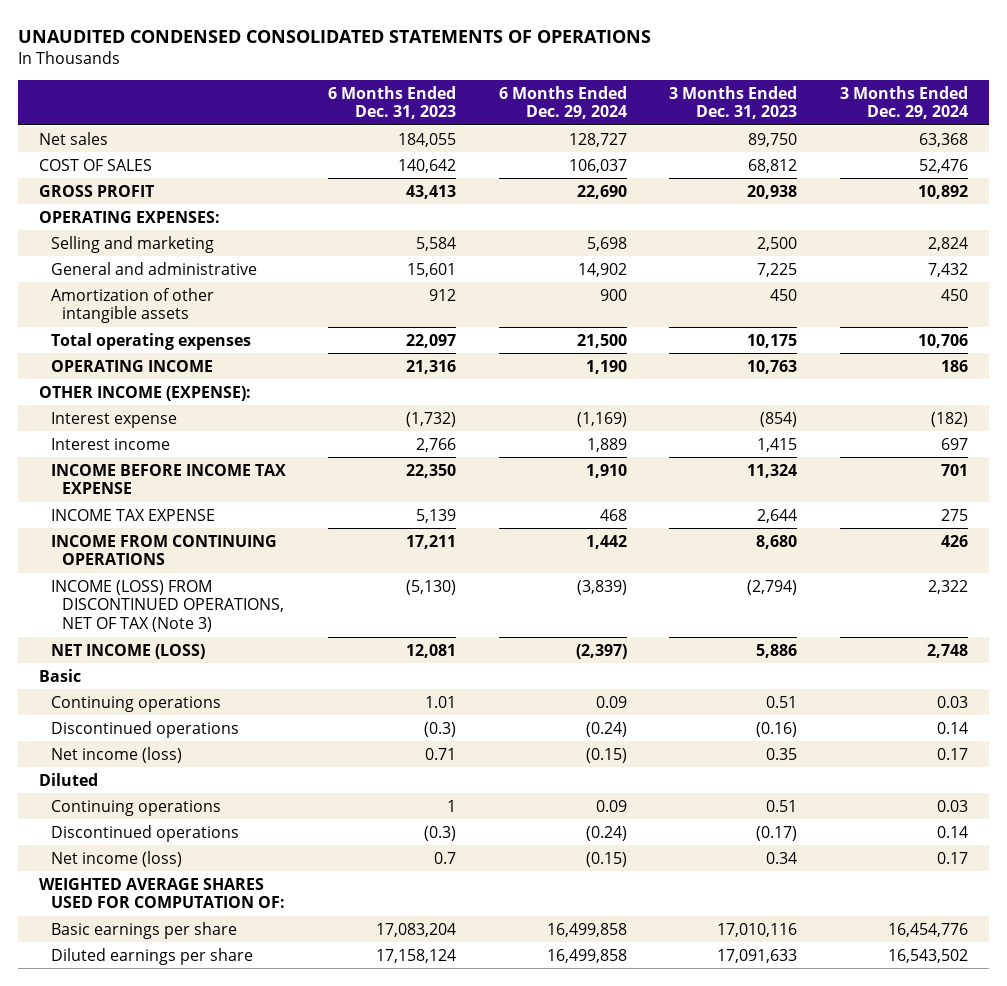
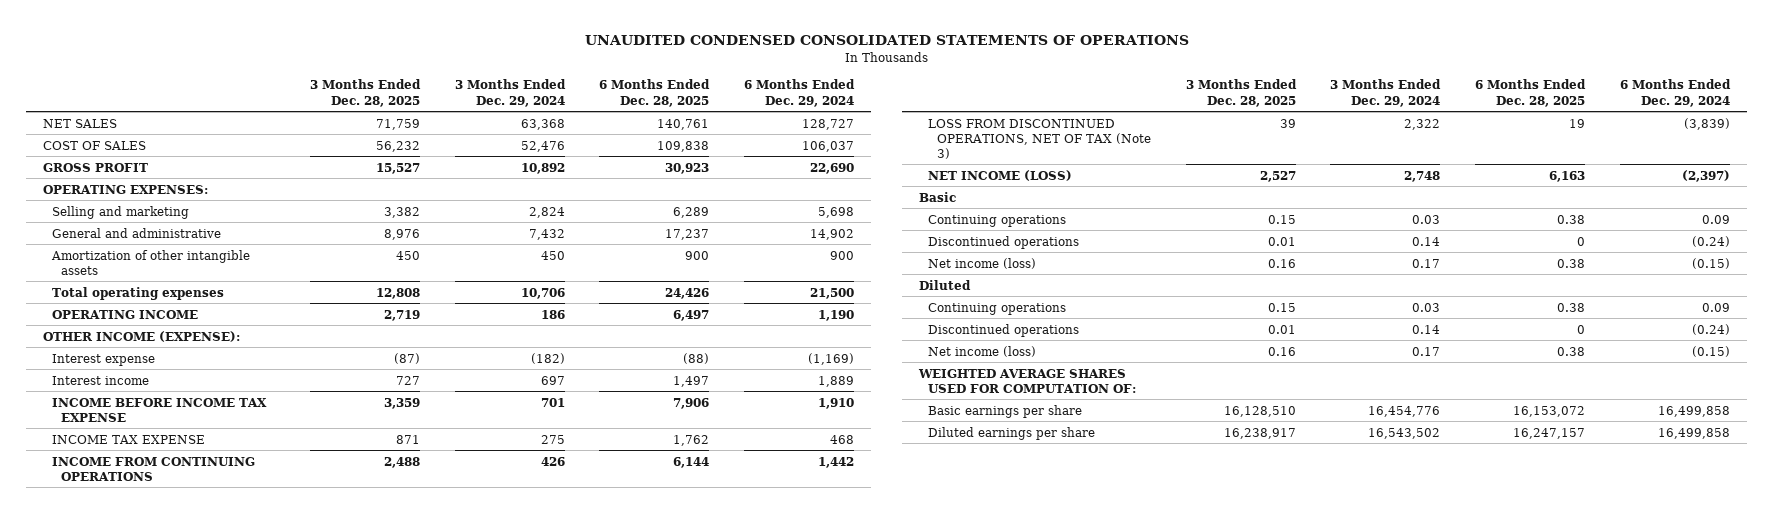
[328,85,457,120] 6 Months Ended Dec. 31, 2023 -> none
[669,85,798,120] 3 Months Ended Dec. 31, 2023 -> none
none -> [309,79,421,107] 3 Months Ended Dec. 28, 2025
none -> [599,79,711,107] 6 Months Ended Dec. 28, 2025
[39,131,109,145] Net sales -> [43,118,118,128] NET SALES
[50,579,284,632] INCOME (LOSS) FROM DISCONTINUED OPERATIONS, NET OF TAX (Note 3) -> [928,118,1151,159] LOSS FROM DISCONTINUED OPERATIONS, NET OF TAX (Note 3)

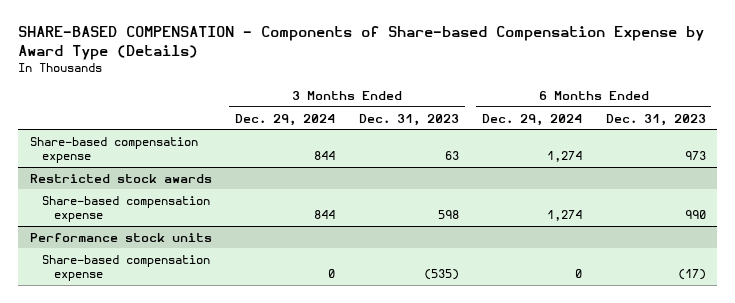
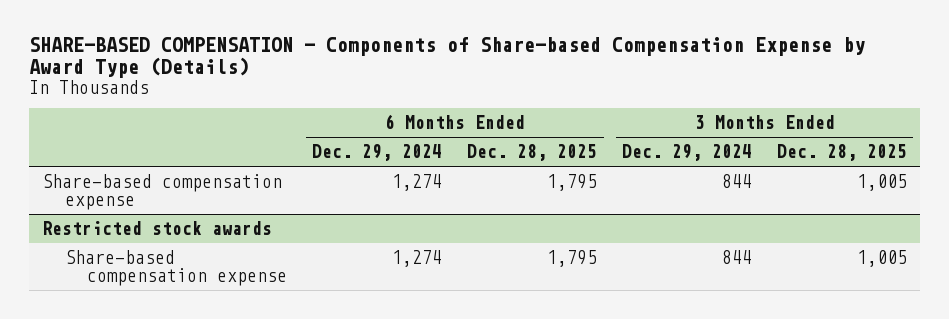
[358,113,459,126] Dec. 31, 2023 -> none
[605,113,706,126] Dec. 31, 2023 -> none
none -> [467,144,598,162] Dec. 28, 2025
none -> [777,144,908,162] Dec. 28, 2025
[29,232,212,242] Performance stock units -> none
[42,254,211,282] Share-based compensation expense -> none

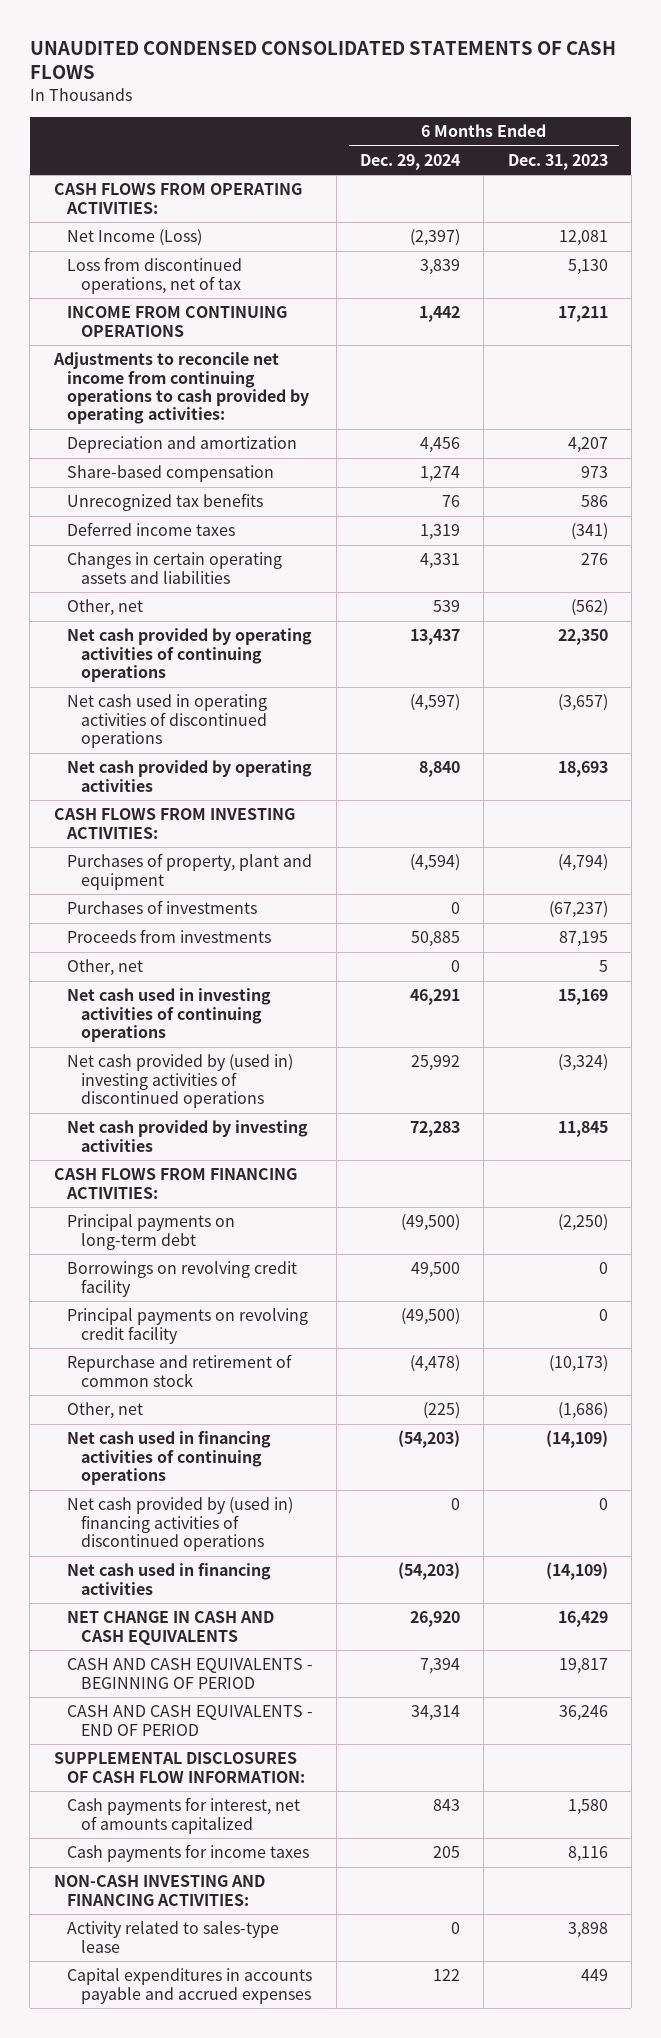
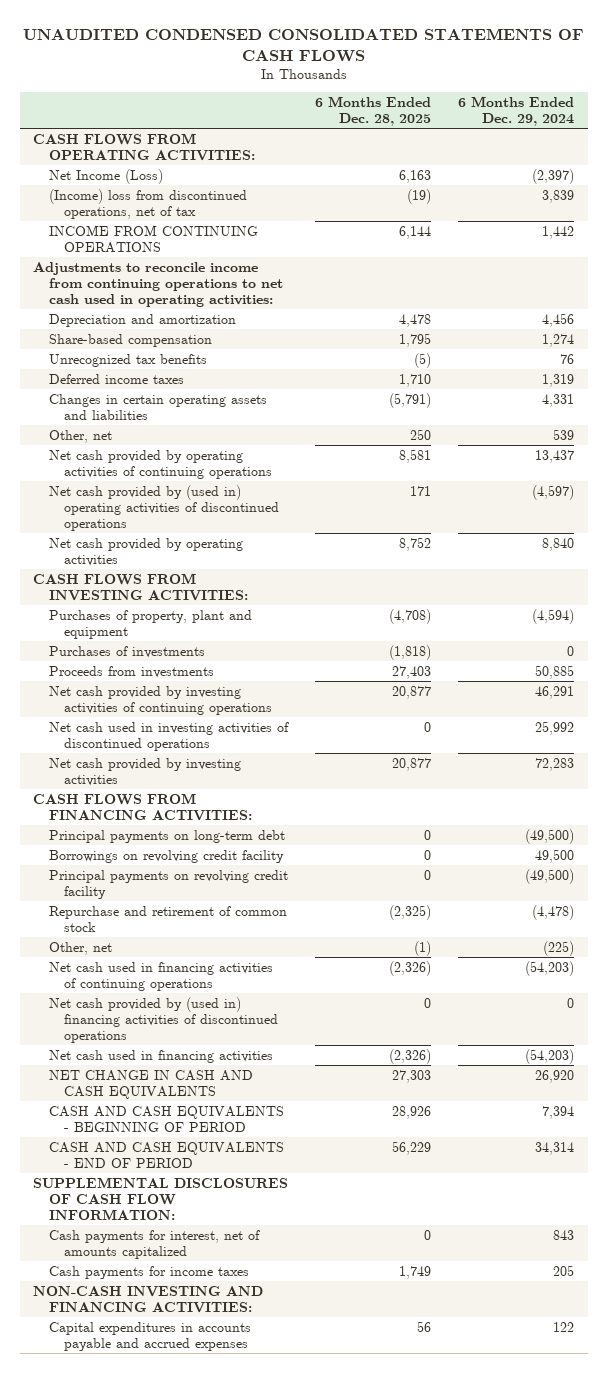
[507,153,608,170] Dec. 31, 2023 -> none
none -> [315,95,432,127] 6 Months Ended Dec. 28, 2025
[67,257,243,294] Loss from discontinued operations, net of tax -> [48,188,247,219] (Income) loss from discontinued operations, net of tax
[52,352,310,425] Adjustments to reconcile net income from continuing operations to cash provided by operating activities: -> [33,261,283,307] Adjustments to reconcile income from continuing operations to net cash used in operating activities:
[67,694,268,748] Net cash used in operating activities of discontinued operations -> [48,484,280,531] Net cash provided by (used in) operating activities of discontinued operations
[67,959,144,977] Other, net -> none
[67,988,272,1042] Net cash used in investing activities of continuing operations -> [48,685,273,715] Net cash provided by investing activities of continuing operations
[67,1054,294,1108] Net cash provided by (used in) investing activities of discontinued operations -> [48,721,289,751] Net cash used in investing activities of discontinued operations
[67,1921,280,1953] Activity related to sales-type lease -> none

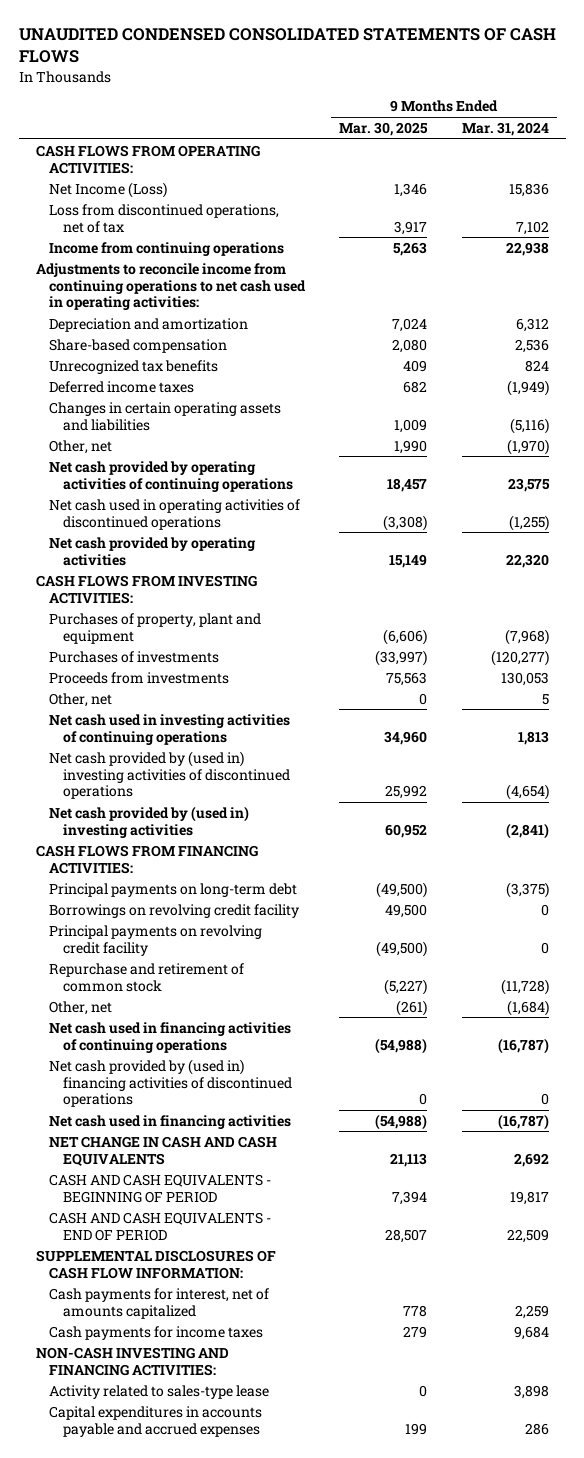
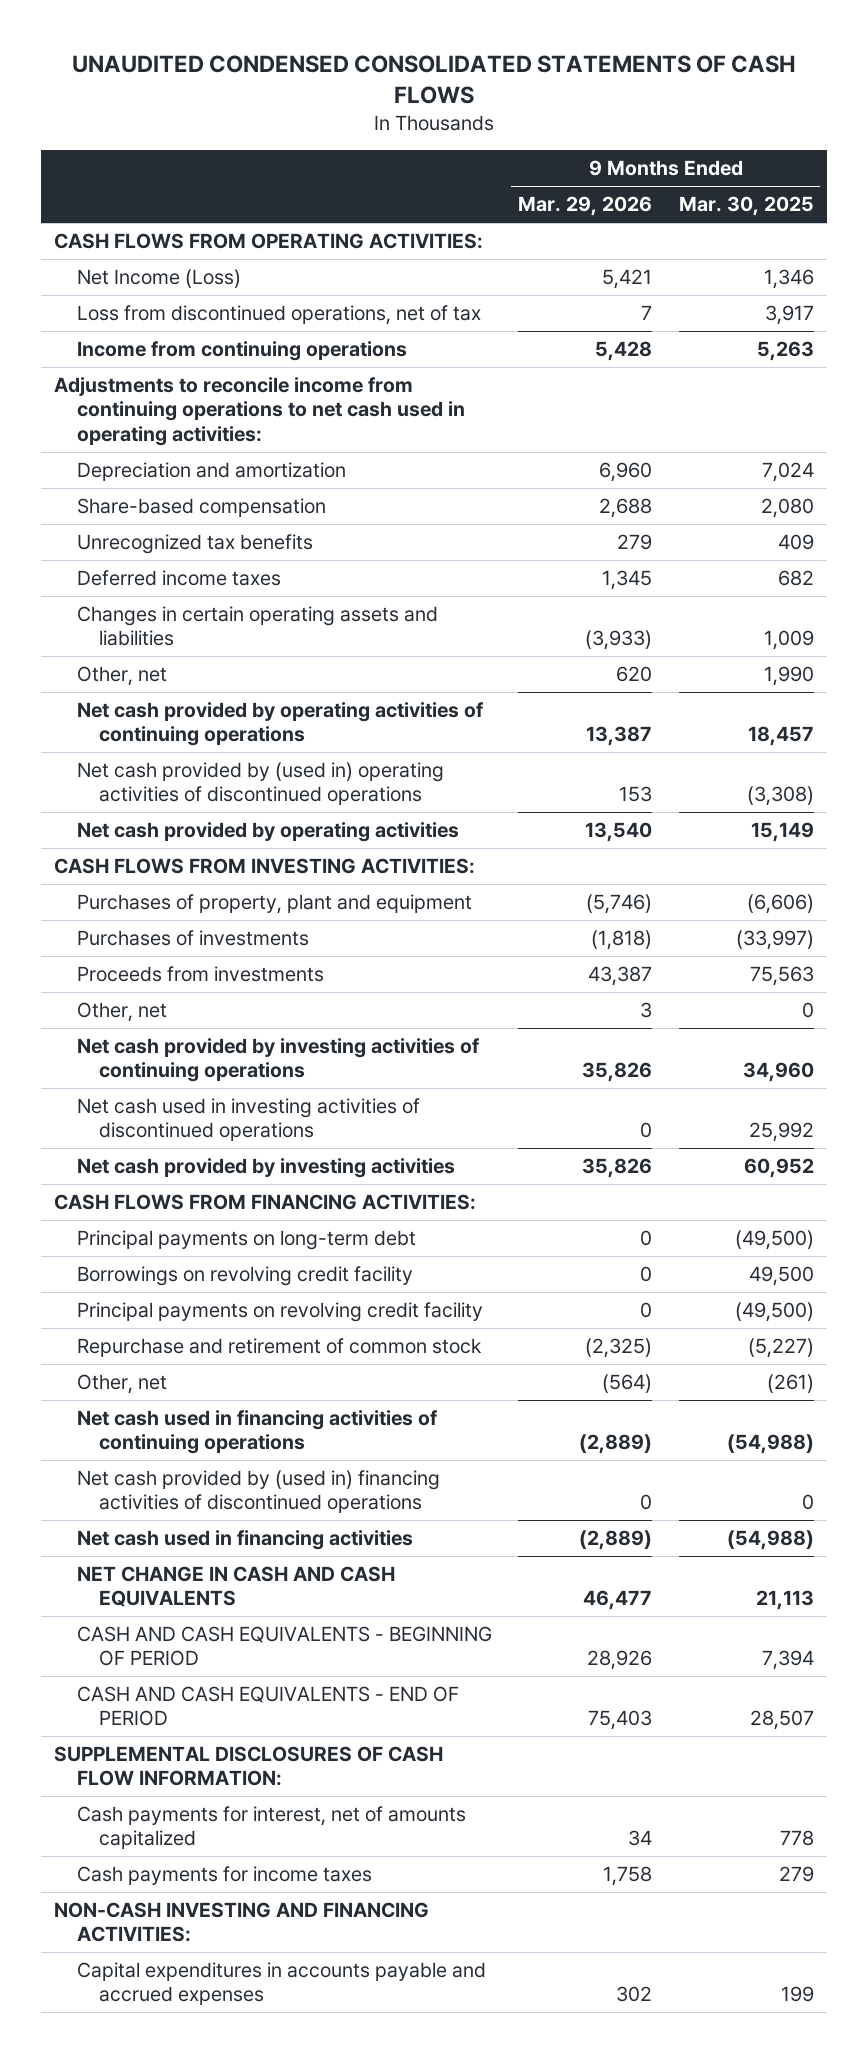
[461,121,549,136] Mar. 31, 2024 -> none
none -> [518,196,653,217] Mar. 29, 2026
[49,498,301,530] Net cash used in operating activities of discontinued operations -> [76,762,444,806] Net cash provided by (used in) operating activities of discontinued operations
[49,713,291,745] Net cash used in investing activities of continuing operations -> [76,1038,479,1083] Net cash provided by investing activities of continuing operations
[49,750,290,800] Net cash provided by (used in) investing activities of discontinued operations -> [76,1098,420,1142] Net cash used in investing activities of discontinued operations
[49,805,250,838] Net cash provided by (used in) investing activities -> [76,1158,455,1179] Net cash provided by investing activities
[49,1384,270,1399] Activity related to sales-type lease -> none

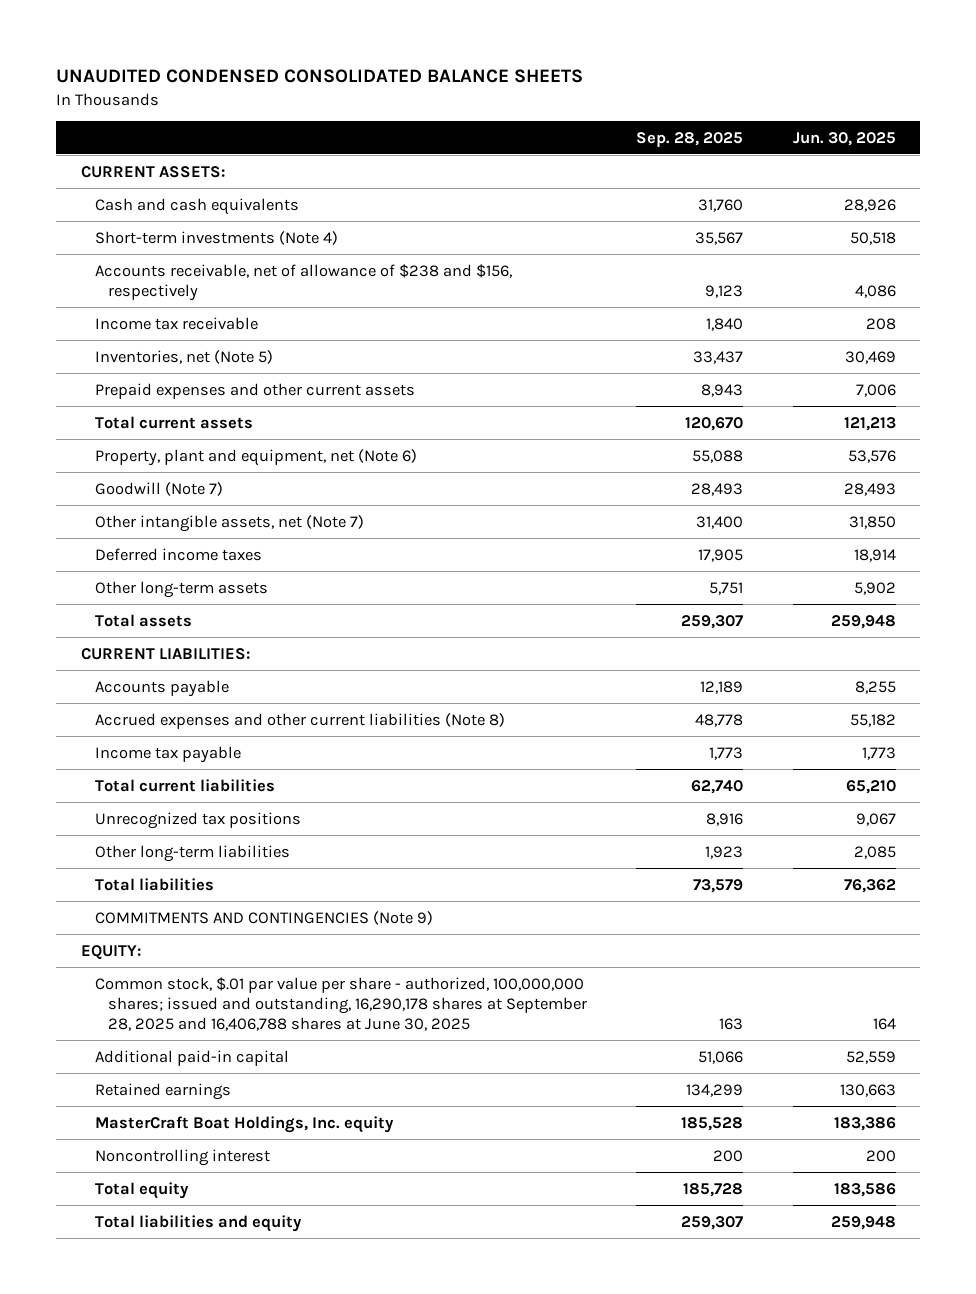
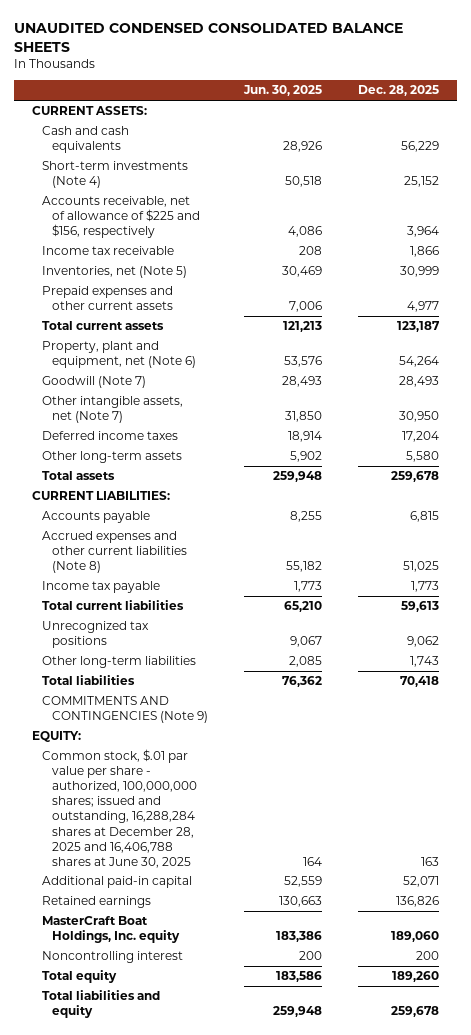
[636,131,744,147] Sep. 28, 2025 -> none
none -> [358,85,440,97] Dec. 28, 2025
[94,263,512,301] Accounts receivable, net of allowance of $238 and $156, respectively -> [42,196,201,239] Accounts receivable, net of allowance of $225 and $156, respectively
[94,976,588,1032] Common stock, $.01 par value per share - authorized, 100,000,000 shares; issued and outstanding, 16,290,178 shares at September 28, 2025 and 16,406,788 shares at June 30, 2025 -> [42,749,198,868] Common stock, $.01 par value per share - authorized, 100,000,000 shares; issued and outstanding, 16,288,284 shares at December 28, 2025 and 16,406,788 shares at June 30, 2025

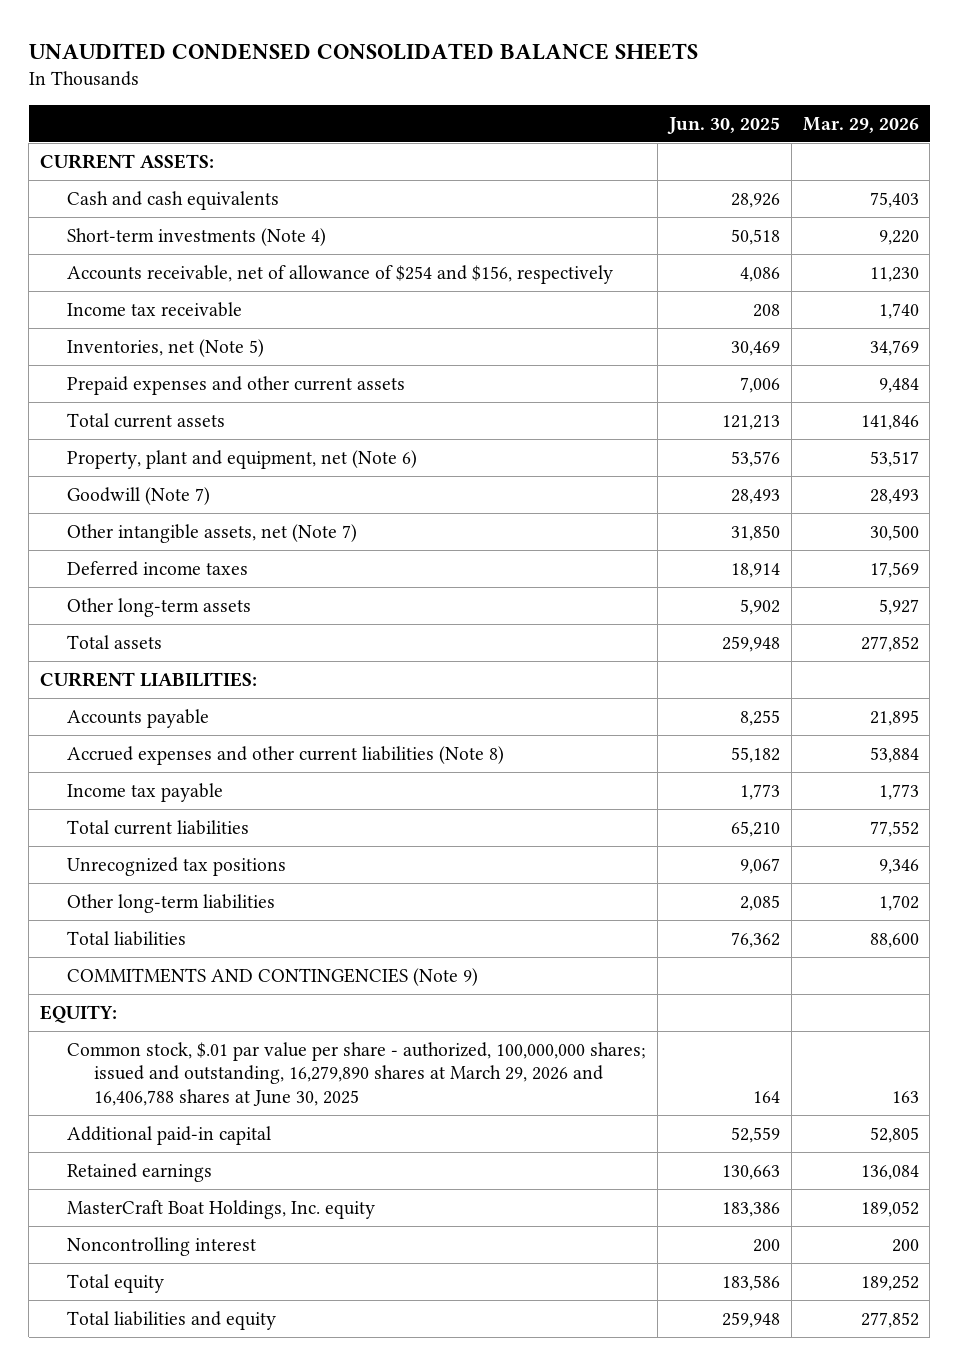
[358,85,440,97] Dec. 28, 2025 -> none
none -> [802,116,919,133] Mar. 29, 2026
[42,196,201,239] Accounts receivable, net of allowance of $225 and $156, respectively -> [66,264,613,284] Accounts receivable, net of allowance of $254 and $156, respectively
[42,749,198,868] Common stock, $.01 par value per share - authorized, 100,000,000 shares; issued and outstanding, 16,288,284 shares at December 28, 2025 and 16,406,788 shares at June 30, 2025 -> [66,1041,646,1107] Common stock, $.01 par value per share - authorized, 100,000,000 shares; issued and outstanding, 16,279,890 shares at March 29, 2026 and 16,406,788 shares at June 30, 2025

